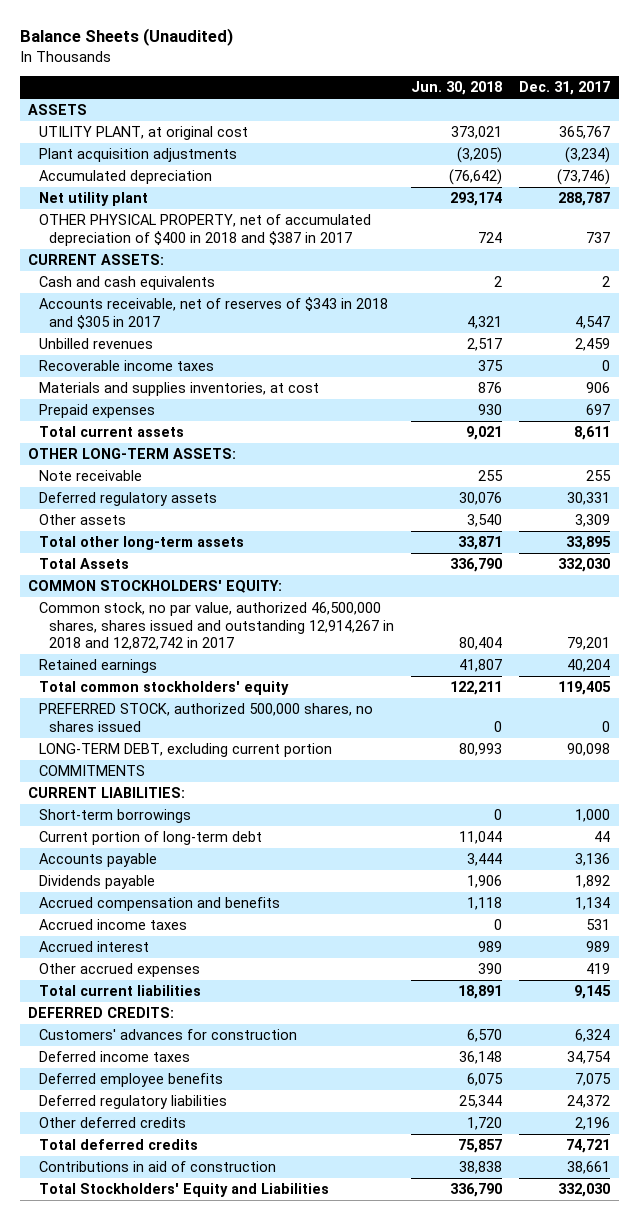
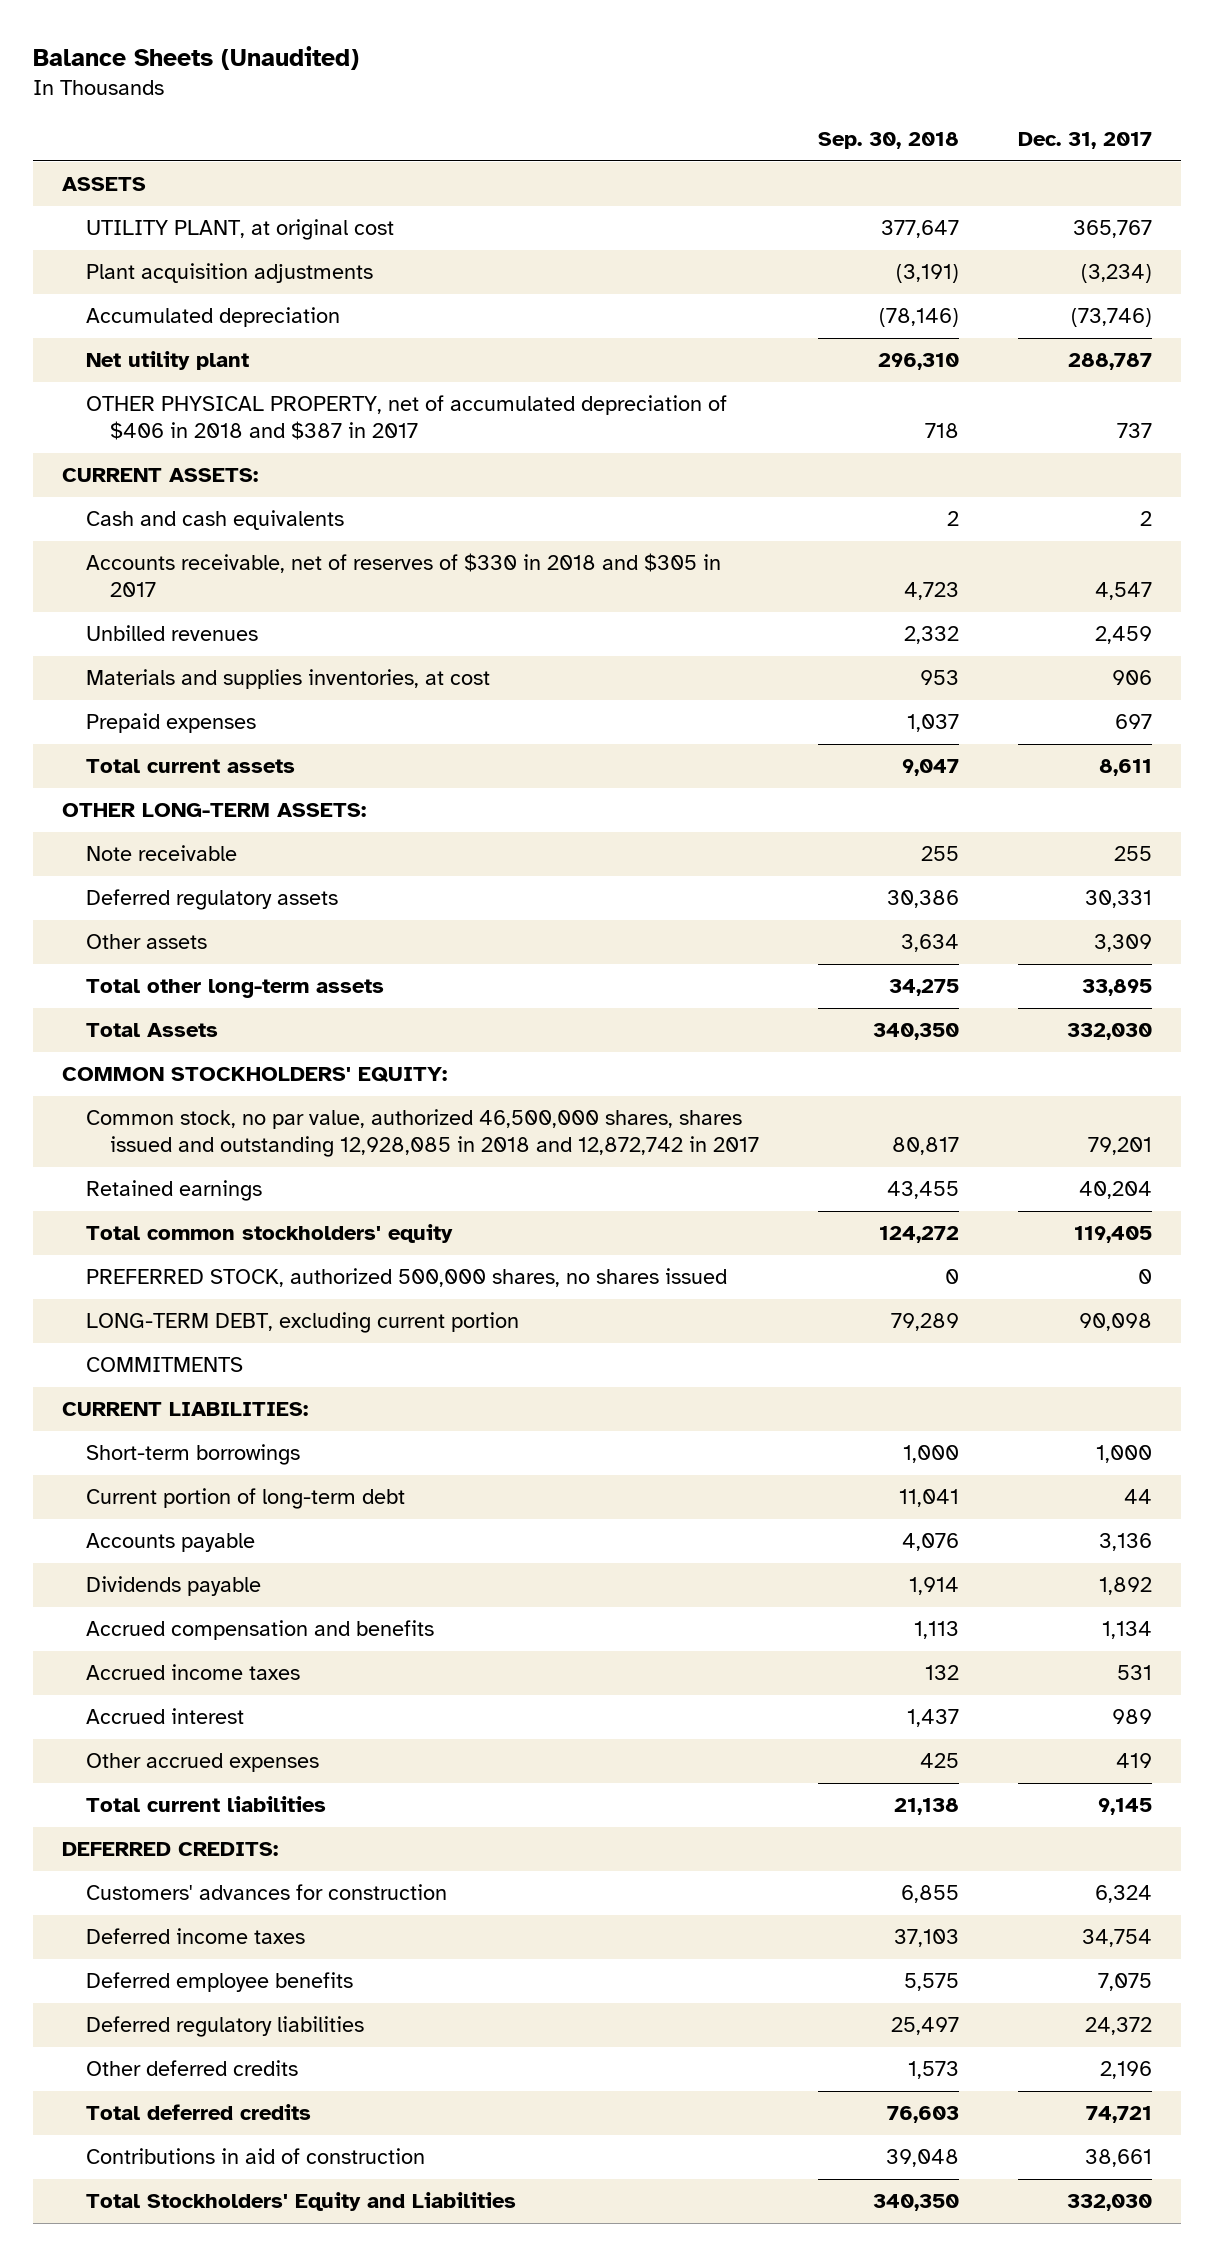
[410,81,502,96] Jun. 30, 2018 -> none
none -> [817,132,959,150] Sep. 30, 2018
[38,214,371,246] OTHER PHYSICAL PROPERTY, net of accumulated depreciation of $400 in 2018 and $387 in 2017 -> [85,395,727,441] OTHER PHYSICAL PROPERTY, net of accumulated depreciation of $406 in 2018 and $387 in 2017
[38,297,388,329] Accounts receivable, net of reserves of $343 in 2018 and $305 in 2017 -> [85,553,721,598] Accounts receivable, net of reserves of $330 in 2018 and $305 in 2017
[38,360,214,372] Recoverable income taxes -> none
[38,602,394,651] Common stock, no par value, authorized 46,500,000 shares, shares issued and outstanding 12,914,267 in 2018 and 12,872,742 in 2017 -> [85,1109,759,1158] Common stock, no par value, authorized 46,500,000 shares, shares issued and outstanding 12,928,085 in 2018 and 12,872,742 in 2017

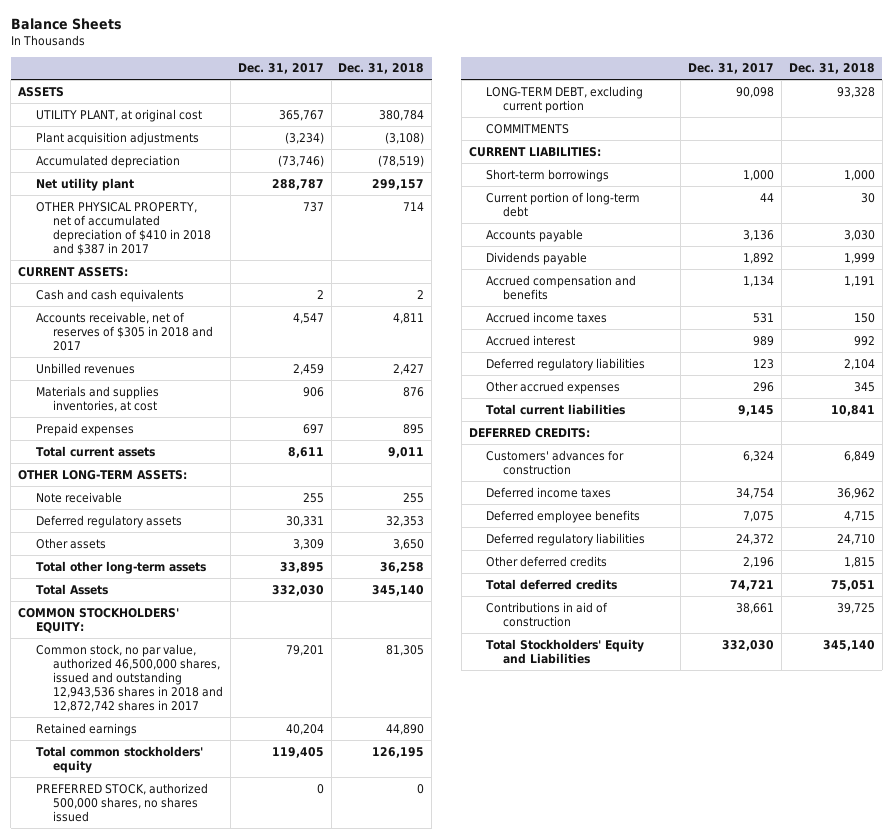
[32,46,359,71] Balance Sheets (Unaudited) -> [10,18,122,31] Balance Sheets
[817,132,959,150] Sep. 30, 2018 -> none
none -> [338,63,425,75] Dec. 31, 2018
[85,395,727,441] OTHER PHYSICAL PROPERTY, net of accumulated depreciation of $406 in 2018 and $387 in 2017 -> [35,201,211,255] OTHER PHYSICAL PROPERTY, net of accumulated depreciation of $410 in 2018 and $387 in 2017
[85,553,721,598] Accounts receivable, net of reserves of $330 in 2018 and $305 in 2017 -> [35,311,213,351] Accounts receivable, net of reserves of $305 in 2018 and 2017
[85,1109,759,1158] Common stock, no par value, authorized 46,500,000 shares, shares issued and outstanding 12,928,085 in 2018 and 12,872,742 in 2017 -> [35,643,223,712] Common stock, no par value, authorized 46,500,000 shares, issued and outstanding 12,943,536 shares in 2018 and 12,872,742 shares in 2017
none -> [485,357,645,371] Deferred regulatory liabilities
[1115,1753,1152,1769] 419 -> [752,381,774,392] 296

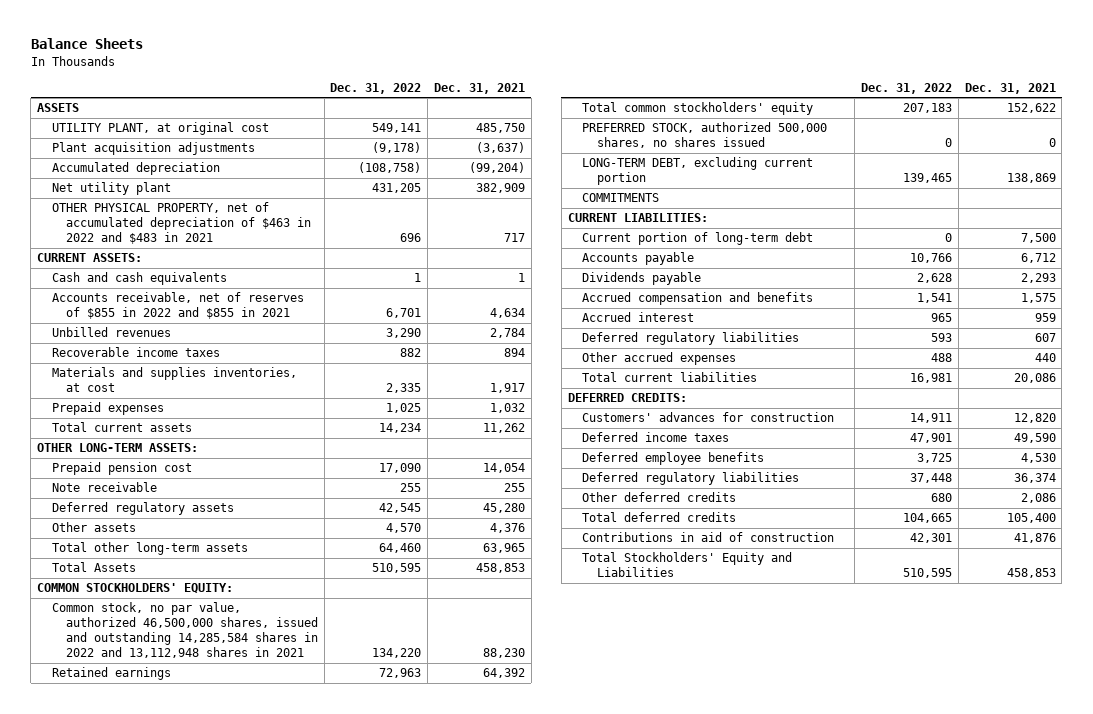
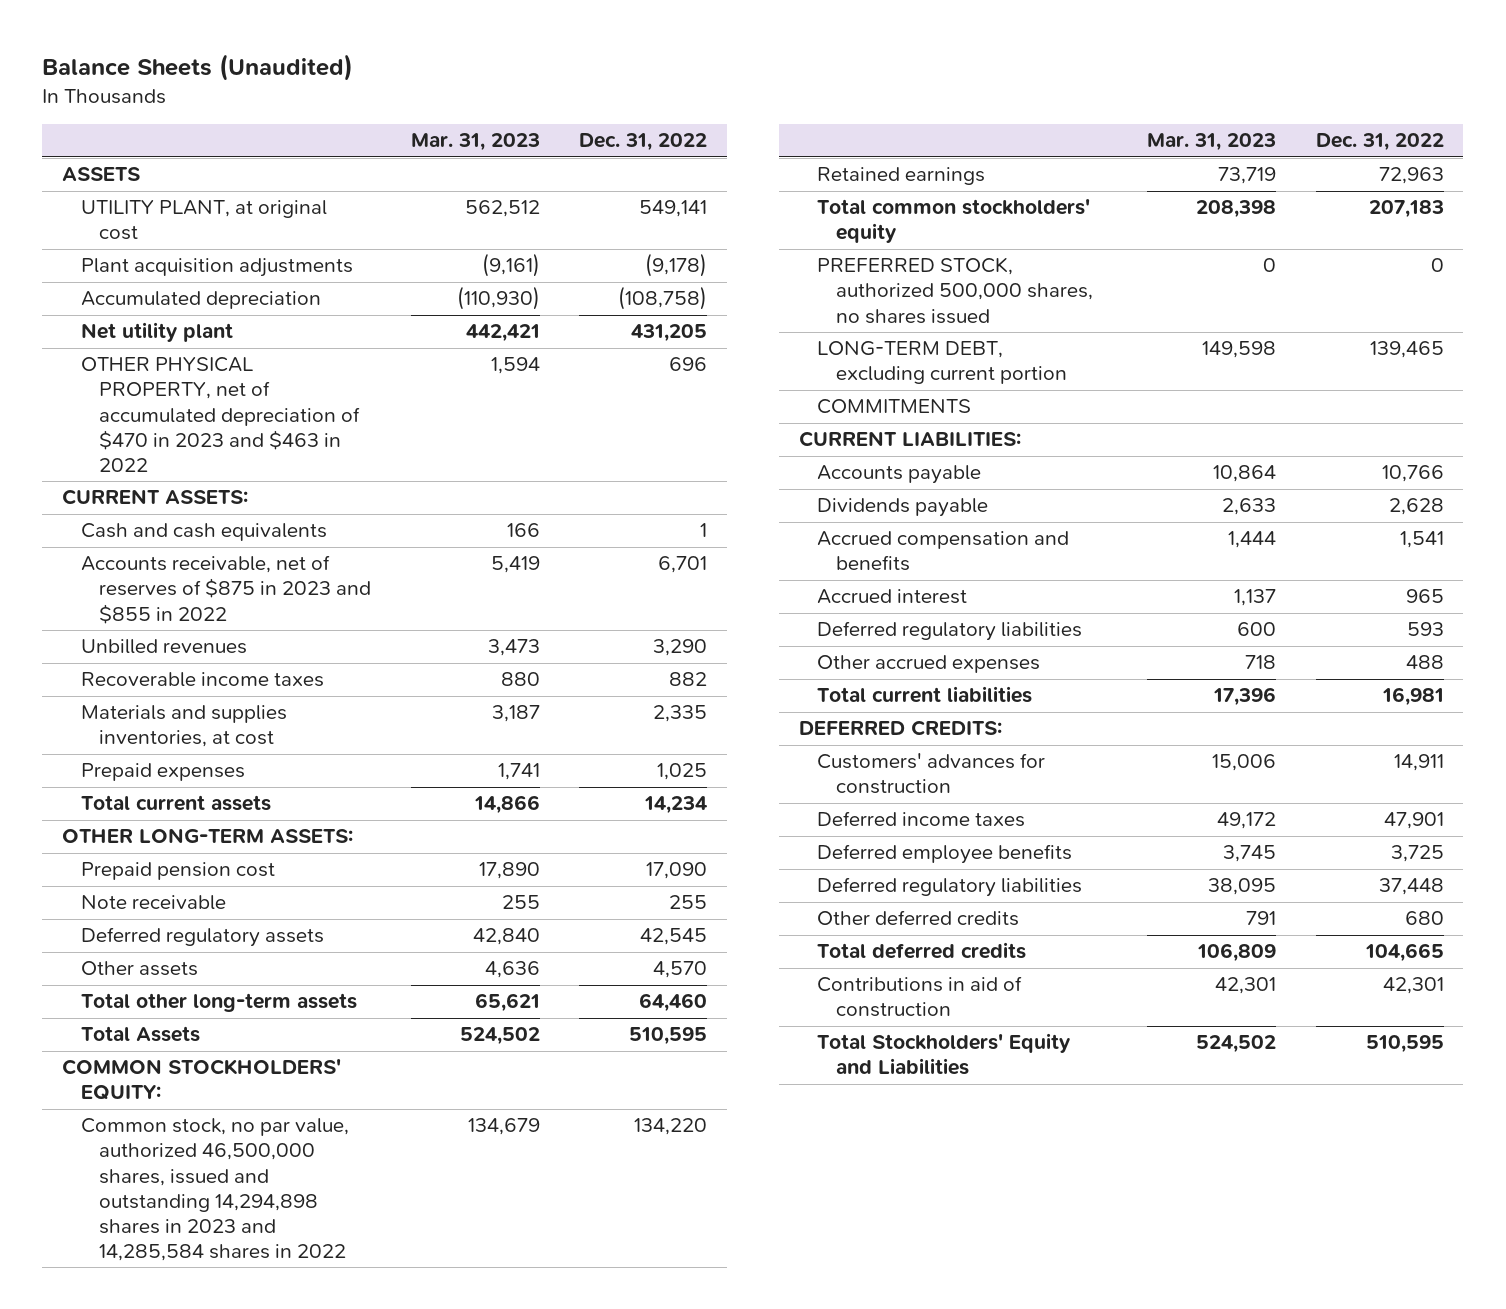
[30,38,143,50] Balance Sheets -> [42,53,354,81] Balance Sheets (Unaudited)
[433,83,525,95] Dec. 31, 2021 -> none
none -> [410,133,540,152] Mar. 31, 2023
[51,202,311,245] OTHER PHYSICAL PROPERTY, net of accumulated depreciation of $463 in 2022 and $483 in 2021 -> [80,357,361,472] OTHER PHYSICAL PROPERTY, net of accumulated depreciation of $470 in 2023 and $463 in 2022
[51,292,304,320] Accounts receivable, net of reserves of $855 in 2022 and $855 in 2021 -> [80,555,372,624] Accounts receivable, net of reserves of $875 in 2023 and $855 in 2022
[51,602,318,659] Common stock, no par value, authorized 46,500,000 shares, issued and outstanding 14,285,584 shares in 2022 and 13,112,948 shares in 2021 -> [80,1118,349,1261] Common stock, no par value, authorized 46,500,000 shares, issued and outstanding 14,294,898 shares in 2023 and 14,285,584 shares in 2022
[582,232,814,246] Current portion of long-term debt -> none

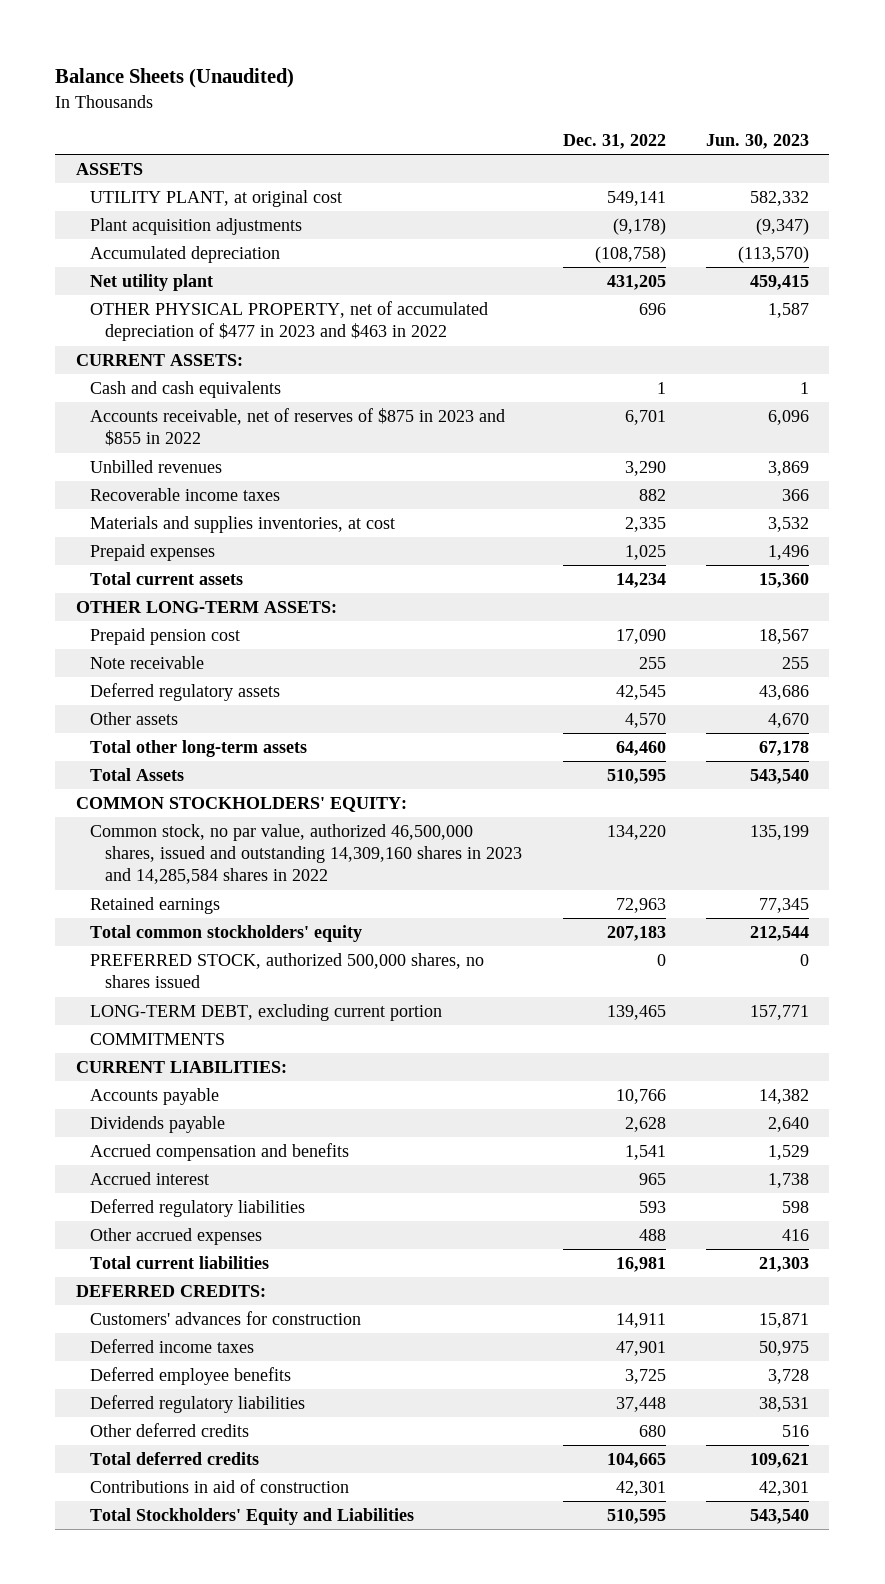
[410,133,540,152] Mar. 31, 2023 -> none
none -> [706,133,810,149] Jun. 30, 2023
[80,357,361,472] OTHER PHYSICAL PROPERTY, net of accumulated depreciation of $470 in 2023 and $463 in 2022 -> [90,301,489,342] OTHER PHYSICAL PROPERTY, net of accumulated depreciation of $477 in 2023 and $463 in 2022
[80,1118,349,1261] Common stock, no par value, authorized 46,500,000 shares, issued and outstanding 14,294,898 shares in 2023 and 14,285,584 shares in 2022 -> [90,824,523,885] Common stock, no par value, authorized 46,500,000 shares, issued and outstanding 14,309,160 shares in 2023 and 14,285,584 shares in 2022

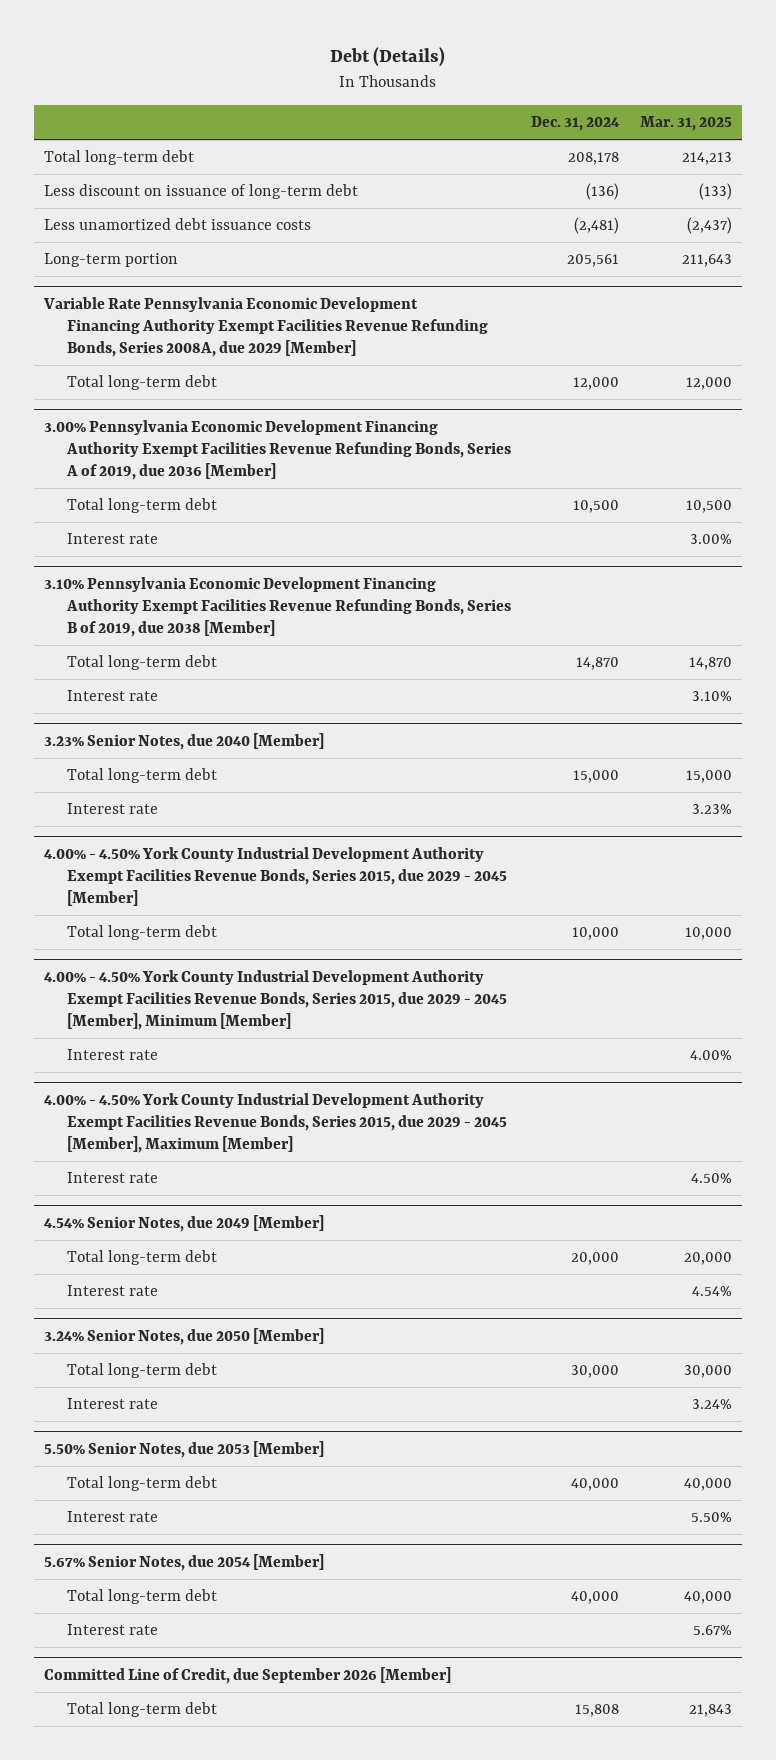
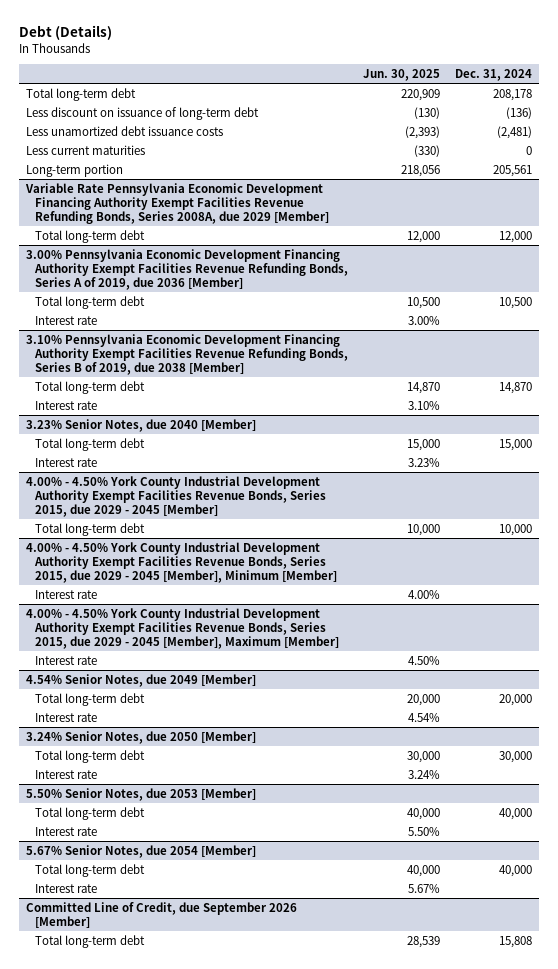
[639,116,732,132] Mar. 31, 2025 -> none
none -> [362,68,440,81] Jun. 30, 2025
none -> [26,144,146,155] Less current maturities

